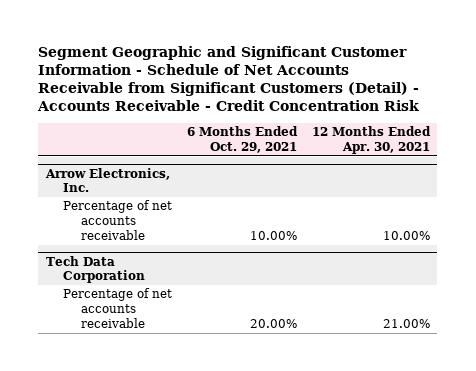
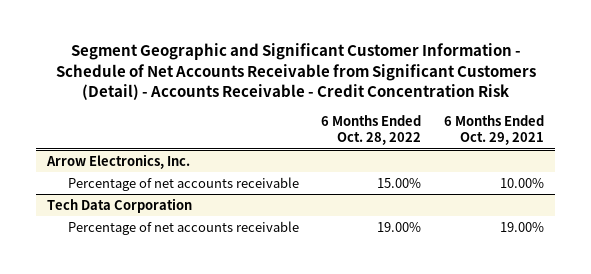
[312,126,432,154] 12 Months Ended Apr. 30, 2021 -> none
none -> [321,115,422,146] 6 Months Ended Oct. 28, 2022
[250,318,298,328] 20.00% -> [499,222,544,233] 19.00%

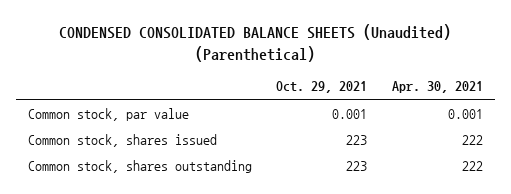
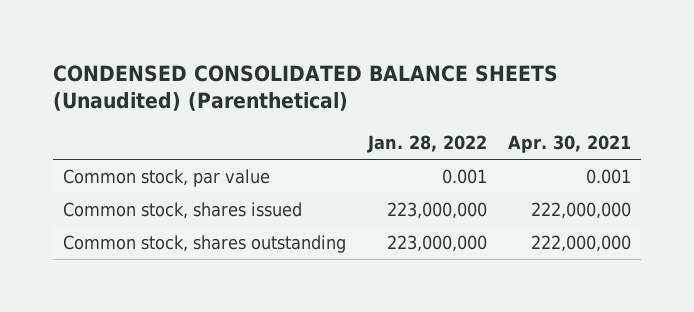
[276,81,368,94] Oct. 29, 2021 -> none
none -> [366,135,487,154] Jan. 28, 2022
[461,134,483,145] 222 -> [530,201,631,219] 222,000,000
[461,160,483,171] 222 -> [530,234,631,252] 222,000,000

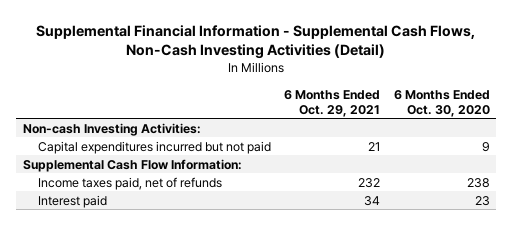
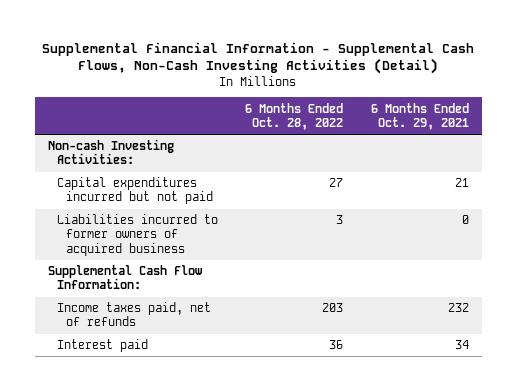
[393,89,490,117] 6 Months Ended Oct. 30, 2020 -> none
none -> [245,102,344,130] 6 Months Ended Oct. 28, 2022
none -> [57,214,219,256] Liabilities incurred to former owners of acquired business

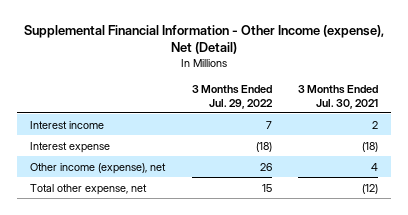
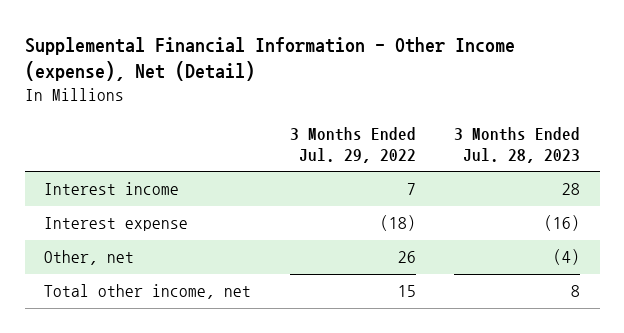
[297,84,378,109] 3 Months Ended Jul. 30, 2021 -> none
none -> [454,126,581,163] 3 Months Ended Jul. 28, 2023
[30,162,167,174] Other income (expense), net -> [44,250,135,266] Other, net
[30,183,148,195] Total other expense, net -> [44,284,252,300] Total other income, net

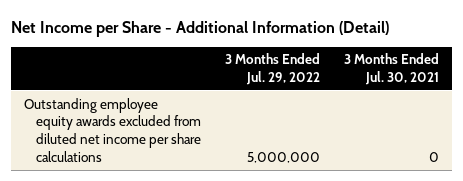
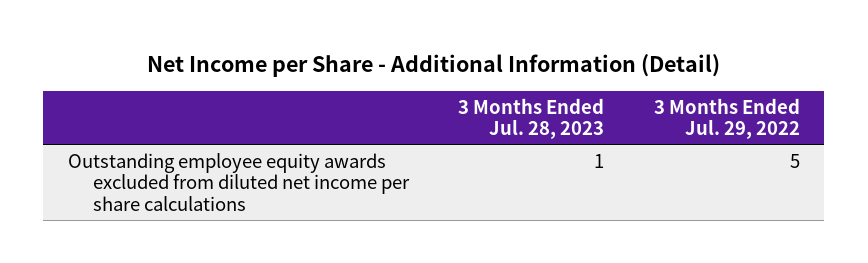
[344,53,440,85] 3 Months Ended Jul. 30, 2021 -> none
none -> [458,97,605,140] 3 Months Ended Jul. 28, 2023
[247,151,321,163] 5,000,000 -> [789,153,800,168] 5

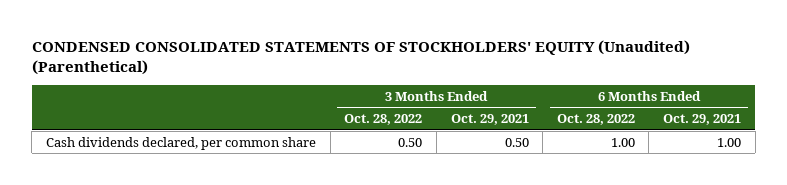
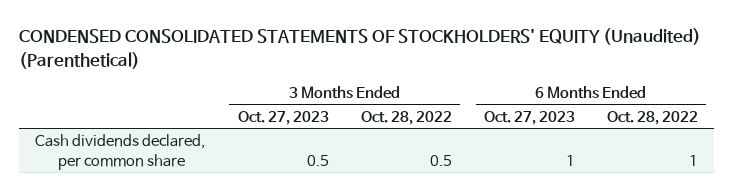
[450,114,529,126] Oct. 29, 2021 -> none
[663,114,742,126] Oct. 29, 2021 -> none
none -> [237,110,329,125] Oct. 27, 2023
none -> [483,110,575,125] Oct. 27, 2023
[398,137,423,147] 0.50 -> [429,154,452,166] 0.5
[610,137,635,147] 1.00 -> [689,154,699,166] 1

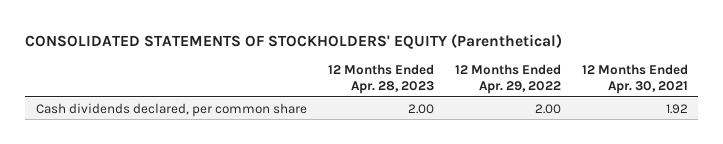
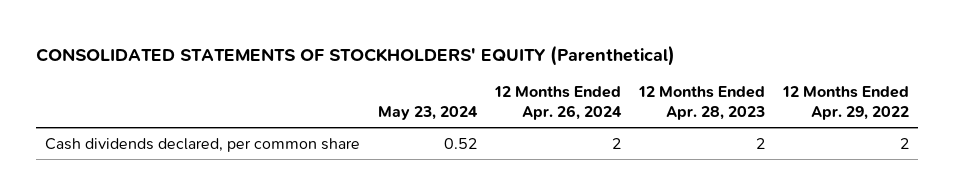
[581,64,688,95] 12 Months Ended Apr. 30, 2021 -> none
none -> [378,106,479,121] May 23, 2024
none -> [494,86,623,121] 12 Months Ended Apr. 26, 2024
[407,103,434,114] 2.00 -> [756,137,766,149] 2
[534,103,561,114] 2.00 -> [900,137,910,149] 2

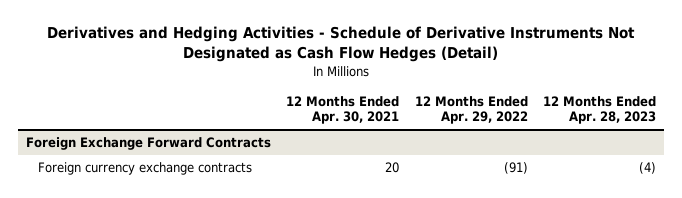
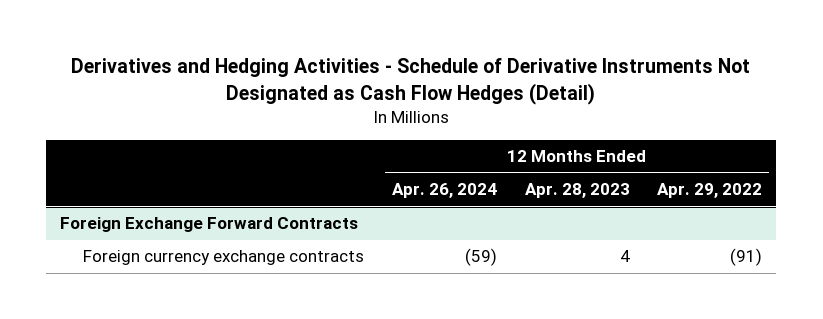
[286,96,400,125] 12 Months Ended Apr. 30, 2021 -> none
none -> [391,183,497,199] Apr. 26, 2024
[639,162,657,175] (4) -> [619,250,630,263] 4

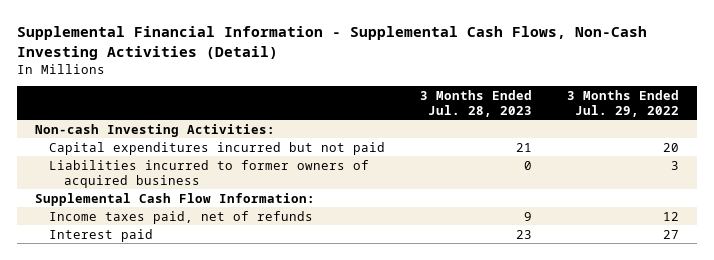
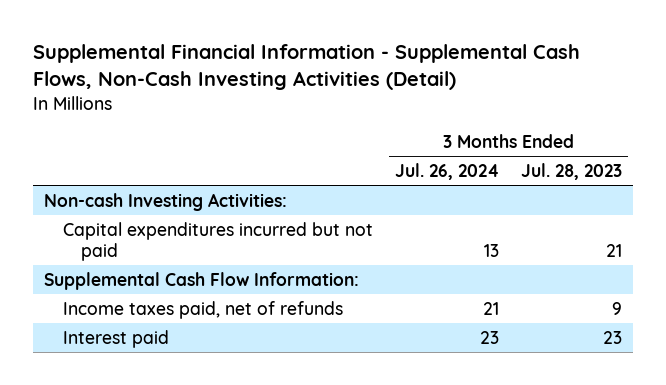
[567,90,680,117] 3 Months Ended Jul. 29, 2022 -> none
none -> [394,162,499,180] Jul. 26, 2024
[49,159,370,188] Liabilities incurred to former owners of acquired business -> none

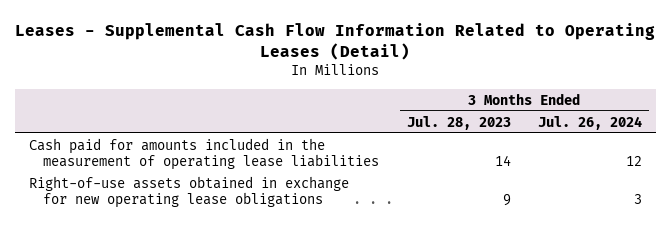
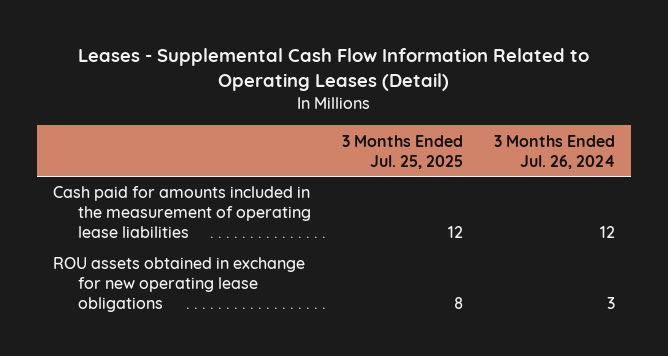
[406,115,511,130] Jul. 28, 2023 -> none
none -> [341,134,463,169] 3 Months Ended Jul. 25, 2025
[28,175,349,209] Right-of-use assets obtained in exchange for new operating lease obligations -> [52,257,305,313] ROU assets obtained in exchange for new operating lease obligations

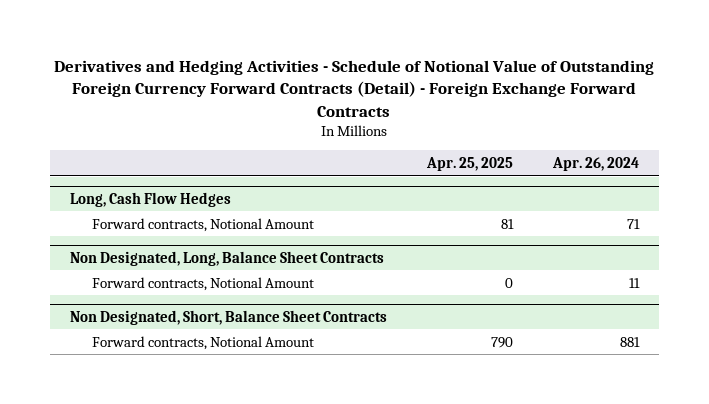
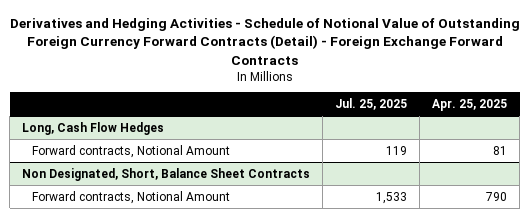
[552,156,640,171] Apr. 26, 2024 -> none
none -> [335,97,408,110] Jul. 25, 2025
[69,250,384,266] Non Designated, Long, Balance Sheet Contracts -> none
[91,276,314,291] Forward contracts, Notional Amount -> none

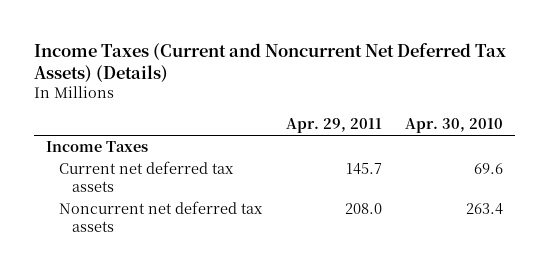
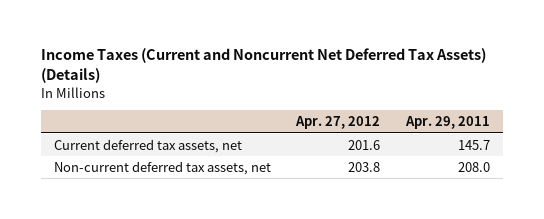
[405,118,504,134] Apr. 30, 2010 -> none
none -> [295,116,381,130] Apr. 27, 2012
[46,141,149,153] Income Taxes -> none
[59,161,235,193] Current net deferred tax assets -> [53,138,242,153] Current deferred tax assets, net
[59,201,264,233] Noncurrent net deferred tax assets -> [53,160,271,175] Non-current deferred tax assets, net

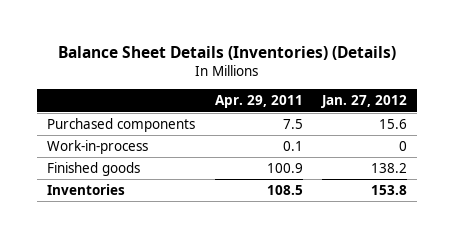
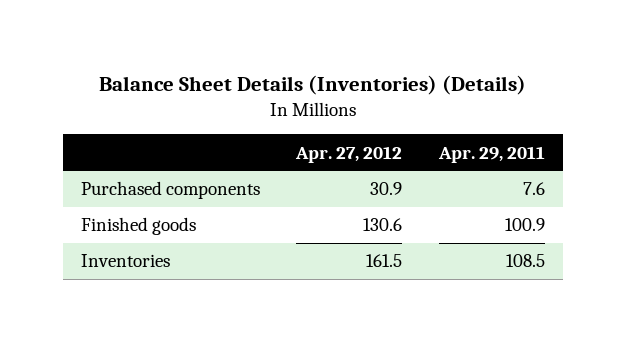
[321,95,408,109] Jan. 27, 2012 -> none
none -> [295,145,403,163] Apr. 27, 2012
[46,139,148,154] Work-in-process -> none
[282,118,303,129] 7.5 -> [522,182,545,196] 7.6

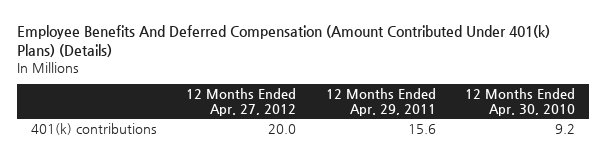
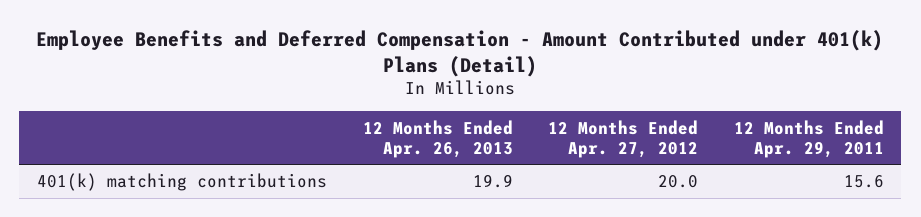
[16,24,550,58] Employee Benefits And Deferred Compensation (Amount Contributed Under 401(k) Plans) (Details) -> [36,29,884,77] Employee Benefits and Deferred Compensation - Amount Contributed under 401(k) Plans (Detail)
[464,88,575,116] 12 Months Ended Apr. 30, 2010 -> none
none -> [362,119,513,158] 12 Months Ended Apr. 26, 2013
[31,122,158,135] 401(k) contributions -> [37,173,328,192] 401(k) matching contributions

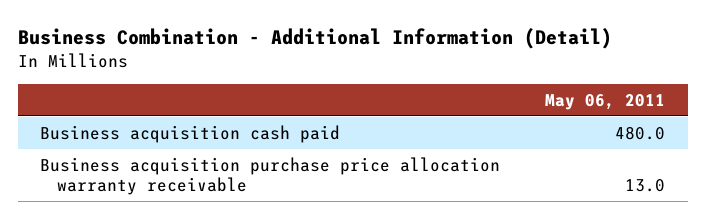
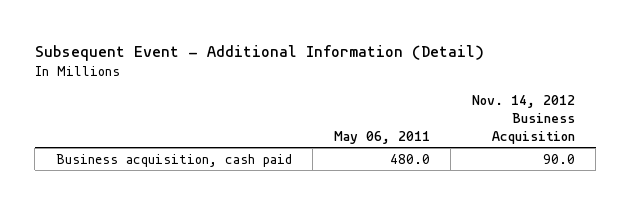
[17,27,612,49] Business Combination - Additional Information (Detail) -> [34,44,484,61] Subsequent Event - Additional Information (Detail)
none -> [471,95,575,145] Nov. 14, 2012 Business Acquisition
[40,157,501,195] Business acquisition purchase price allocation warranty receivable -> none
[40,125,341,144] Business acquisition cash paid -> [55,153,292,167] Business acquisition, cash paid

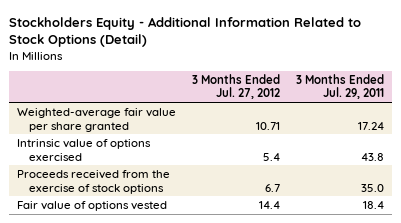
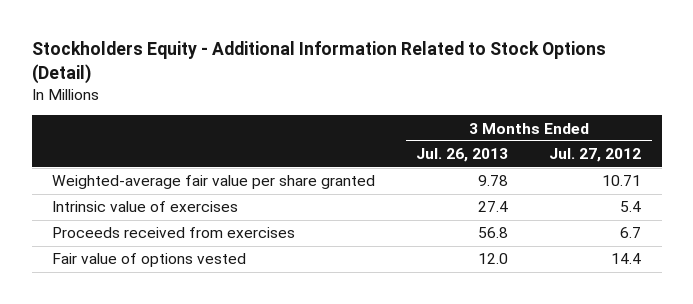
[295,73,384,100] 3 Months Ended Jul. 29, 2011 -> none
none -> [416,148,509,163] Jul. 26, 2013
[17,138,152,161] Intrinsic value of options exercised -> [52,201,239,213] Intrinsic value of exercises
[17,169,171,194] Proceeds received from the exercise of stock options -> [52,227,296,239] Proceeds received from exercises

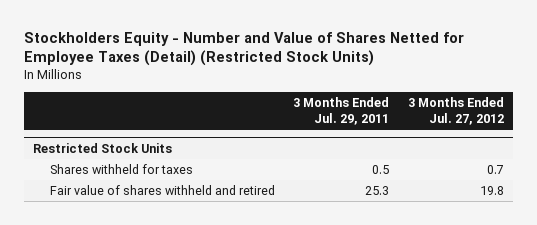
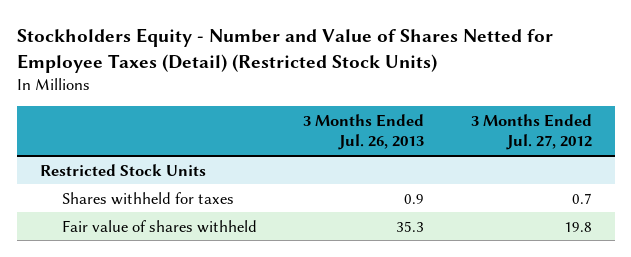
[293,96,390,125] 3 Months Ended Jul. 29, 2011 -> none
none -> [303,113,425,151] 3 Months Ended Jul. 26, 2013
[49,185,275,196] Fair value of shares withheld and retired -> [61,219,257,233] Fair value of shares withheld

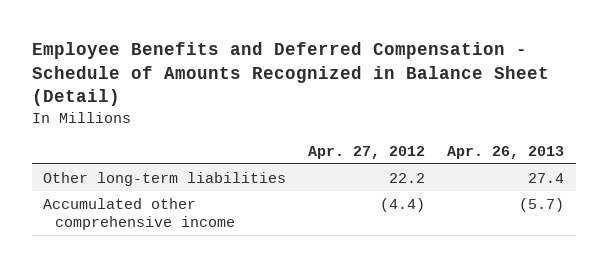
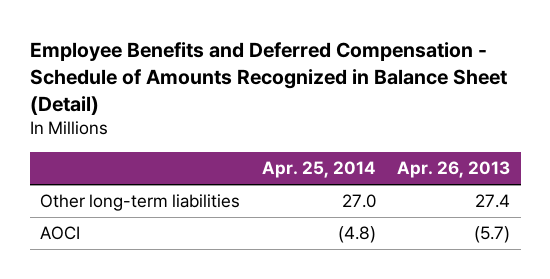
[308,146,426,160] Apr. 27, 2012 -> none
none -> [261,161,376,179] Apr. 25, 2014
[42,197,236,231] Accumulated other comprehensive income -> [40,226,81,241] AOCI

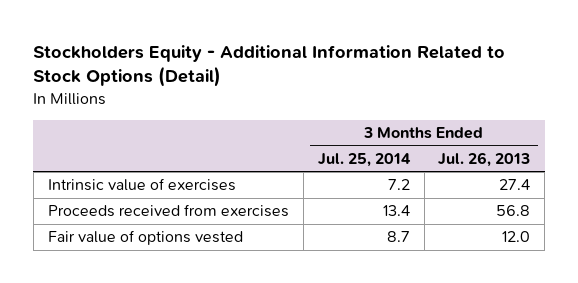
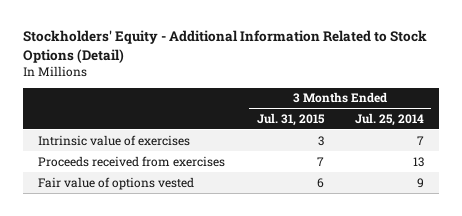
[33,44,506,88] Stockholders Equity - Additional Information Related to Stock Options (Detail) -> [22,30,427,63] Stockholders' Equity - Additional Information Related to Stock Options (Detail)
[438,151,531,167] Jul. 26, 2013 -> none
none -> [256,112,325,126] Jul. 31, 2015
[387,179,410,191] 7.2 -> [416,135,424,145] 7
[382,205,410,217] 13.4 -> [412,156,424,167] 13
[386,231,410,243] 8.7 -> [416,177,424,188] 9

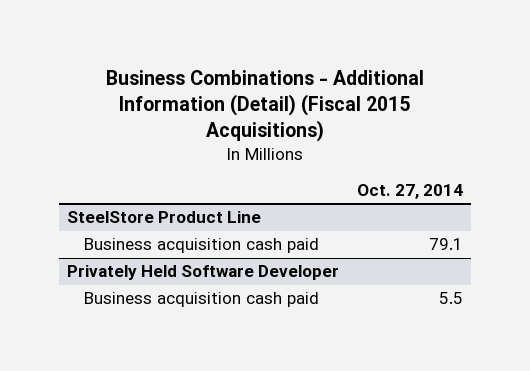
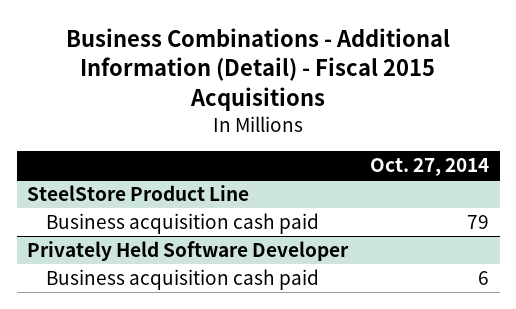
[105,69,424,143] Business Combinations - Additional Information (Detail) (Fiscal 2015 Acquisitions) -> [66,27,451,112] Business Combinations - Additional Information (Detail) - Fiscal 2015 Acquisitions
[428,238,463,251] 79.1 -> [467,214,490,229] 79
[438,292,463,305] 5.5 -> [478,270,490,285] 6

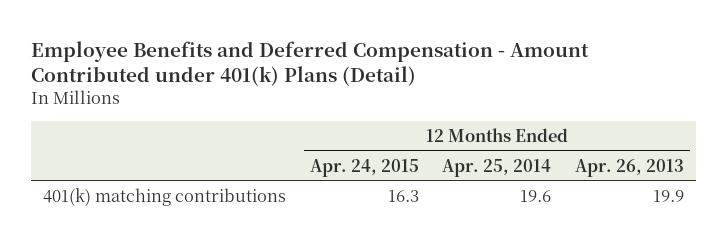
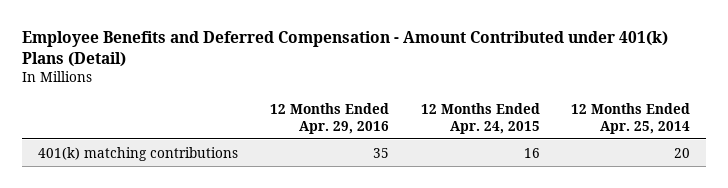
[574,158,684,177] Apr. 26, 2013 -> none
none -> [269,102,389,134] 12 Months Ended Apr. 29, 2016
[387,189,419,202] 16.3 -> [523,147,540,158] 16
[520,189,552,202] 19.6 -> [674,147,691,158] 20

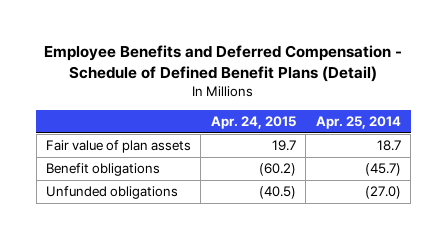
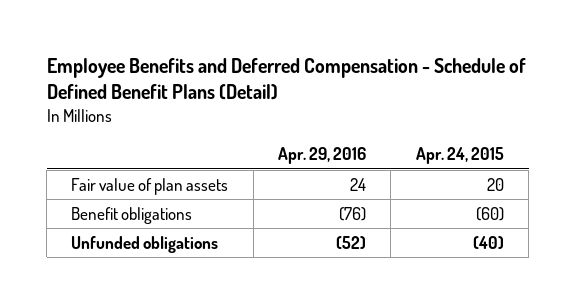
[315,115,401,129] Apr. 25, 2014 -> none
none -> [278,147,367,165] Apr. 29, 2016
[271,140,296,152] 19.7 -> [486,177,504,191] 20
[258,163,296,177] (60.2) -> [475,206,504,221] (60)
[258,186,296,200] (40.5) -> [472,235,504,249] (40)

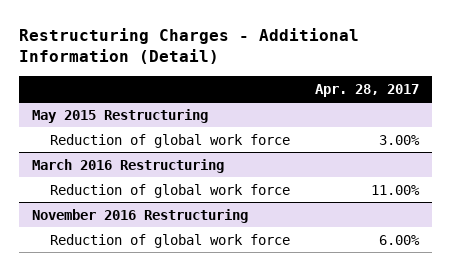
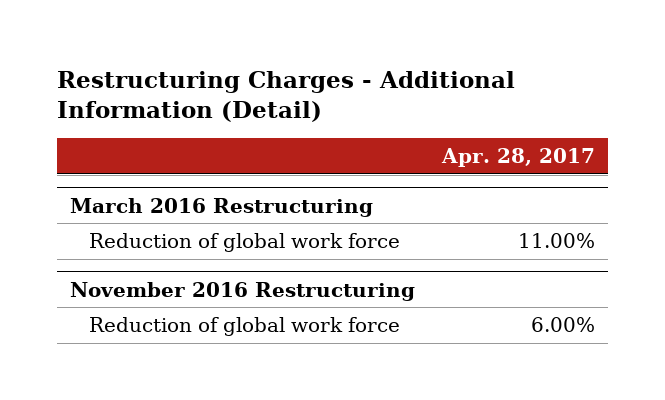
[31,108,208,123] May 2015 Restructuring -> none
[49,133,290,148] Reduction of global work force -> none

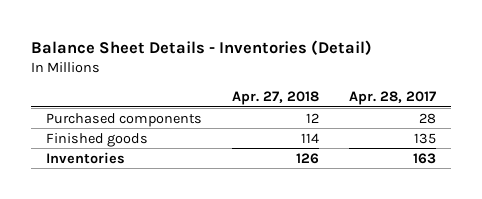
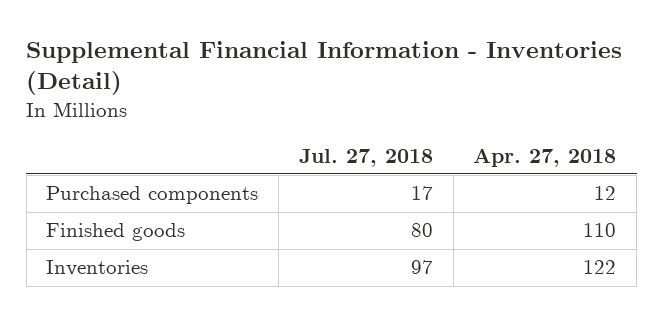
[30,39,372,55] Balance Sheet Details - Inventories (Detail) -> [26,40,623,96] Supplemental Financial Information - Inventories (Detail)
[348,90,436,105] Apr. 28, 2017 -> none
none -> [298,148,433,167] Jul. 27, 2018
[300,132,319,143] 114 -> [583,223,617,238] 110
[295,152,319,164] 126 -> [583,260,617,275] 122

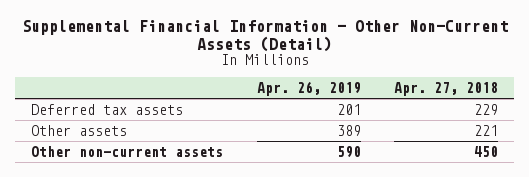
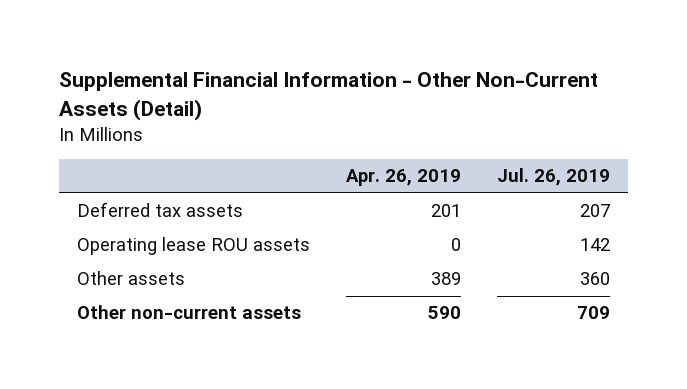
[393,81,498,96] Apr. 27, 2018 -> none
none -> [496,168,610,187] Jul. 26, 2019
none -> [76,237,310,256] Operating lease ROU assets

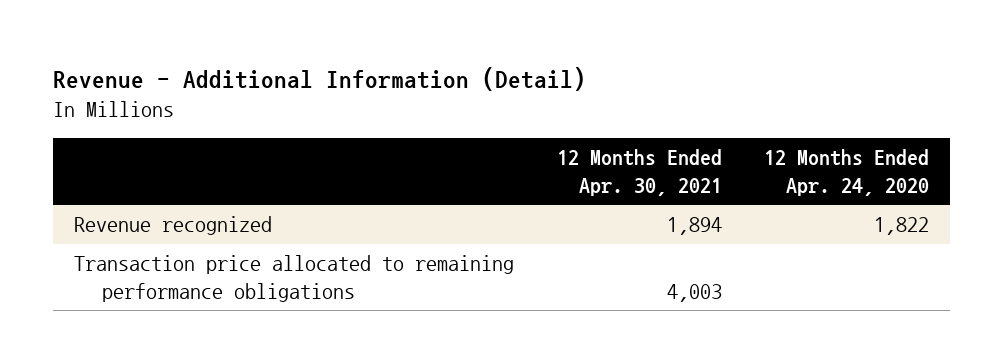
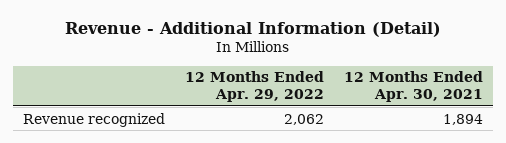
[763,149,929,197] 12 Months Ended Apr. 24, 2020 -> none
none -> [185,71,325,102] 12 Months Ended Apr. 29, 2022
[74,255,515,303] Transaction price allocated to remaining performance obligations -> none

